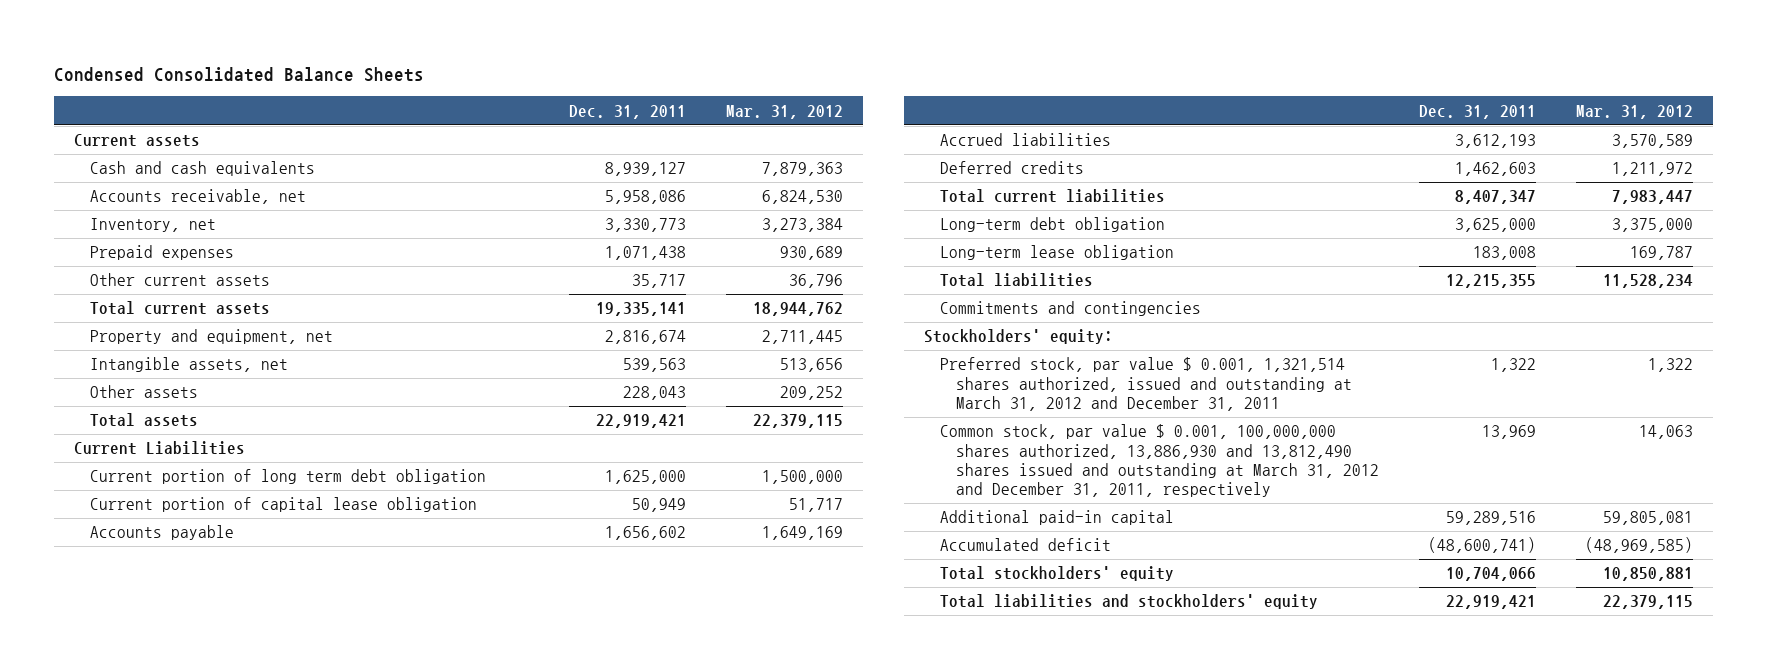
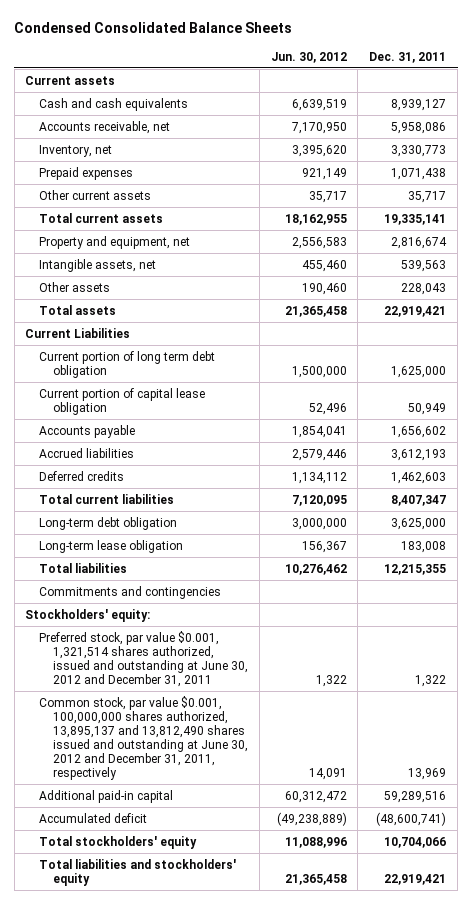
[726,104,844,119] Mar. 31, 2012 -> none
none -> [270,51,347,63] Jun. 30, 2012
[940,357,1353,412] Preferred stock, par value $ 0.001, 1,321,514 shares authorized, issued and outstanding at March 31, 2012 and December 31, 2011 -> [39,630,248,687] Preferred stock, par value $0.001, 1,321,514 shares authorized, issued and outstanding at June 30, 2012 and December 31, 2011
[940,424,1380,498] Common stock, par value $ 0.001, 100,000,000 shares authorized, 13,886,930 and 13,812,490 shares issued and outstanding at March 31, 2012 and December 31, 2011, respectively -> [39,695,248,780] Common stock, par value $0.001, 100,000,000 shares authorized, 13,895,137 and 13,812,490 shares issued and outstanding at June 30, 2012 and December 31, 2011, respectively

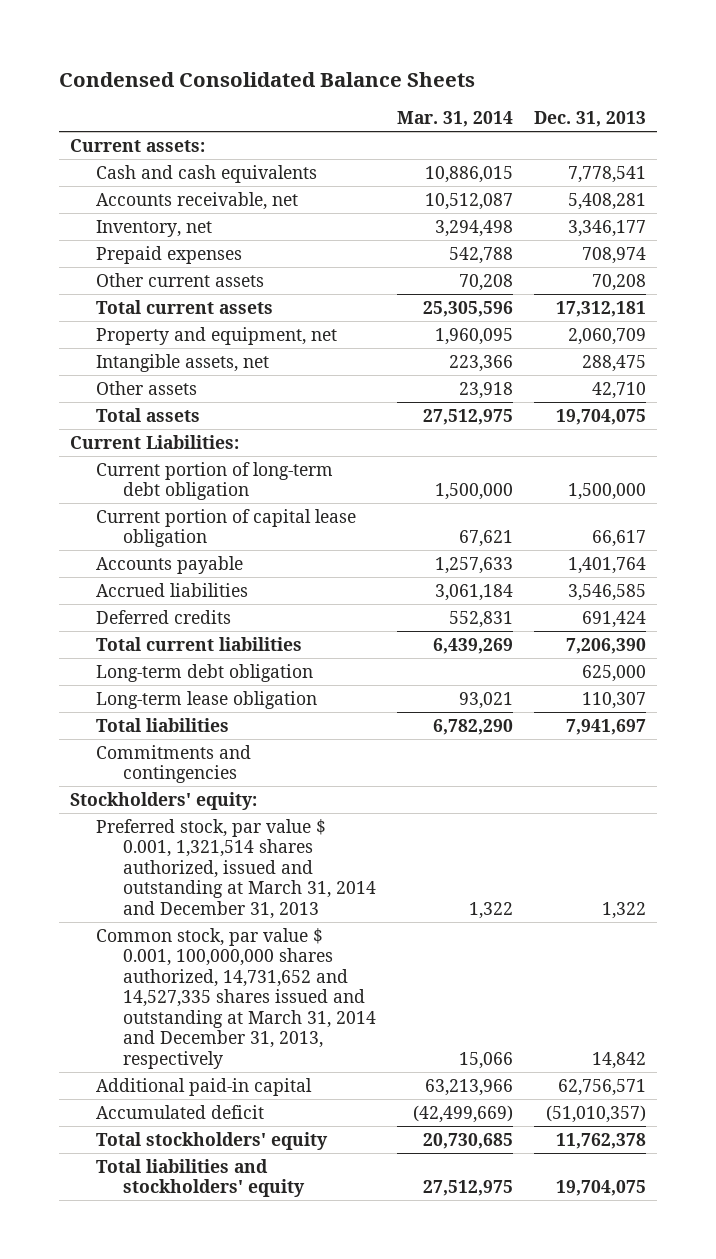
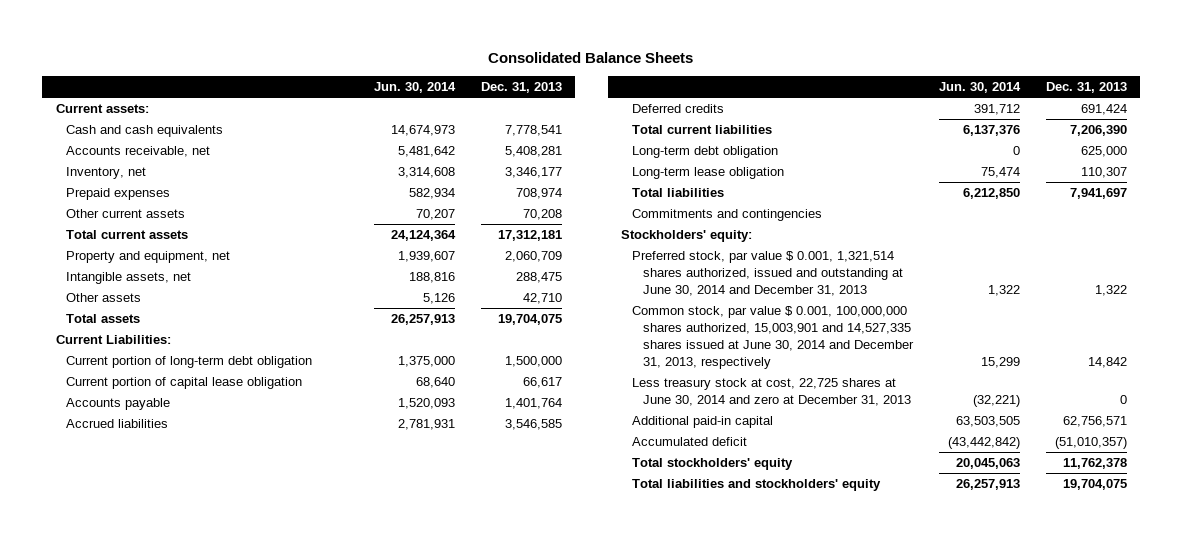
[59,71,476,87] Condensed Consolidated Balance Sheets -> [488,52,694,64] Consolidated Balance Sheets
[396,111,513,128] Mar. 31, 2014 -> none
none -> [373,82,456,94] Jun. 30, 2014
[96,818,376,919] Preferred stock, par value $ 0.001, 1,321,514 shares authorized, issued and outstanding at March 31, 2014 and December 31, 2013 -> [631,251,903,297] Preferred stock, par value $ 0.001, 1,321,514 shares authorized, issued and outstanding at June 30, 2014 and December 31, 2013
[96,927,376,1069] Common stock, par value $ 0.001, 100,000,000 shares authorized, 14,731,652 and 14,527,335 shares issued and outstanding at March 31, 2014 and December 31, 2013, respectively -> [631,306,914,370] Common stock, par value $ 0.001, 100,000,000 shares authorized, 15,003,901 and 14,527,335 shares issued at June 30, 2014 and December 31, 2013, respectively
none -> [631,378,911,407] Less treasury stock at cost, 22,725 shares at June 30, 2014 and zero at December 31, 2013

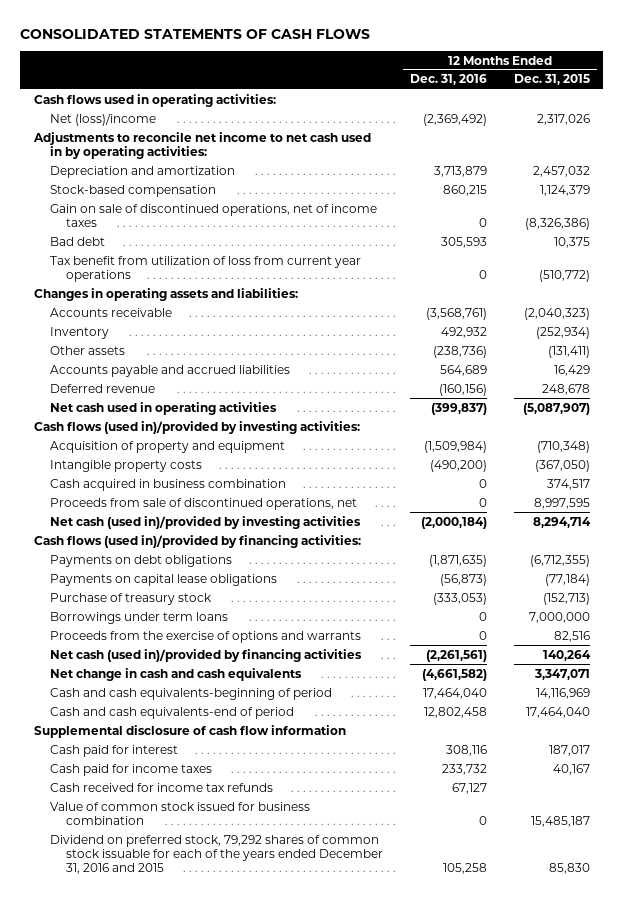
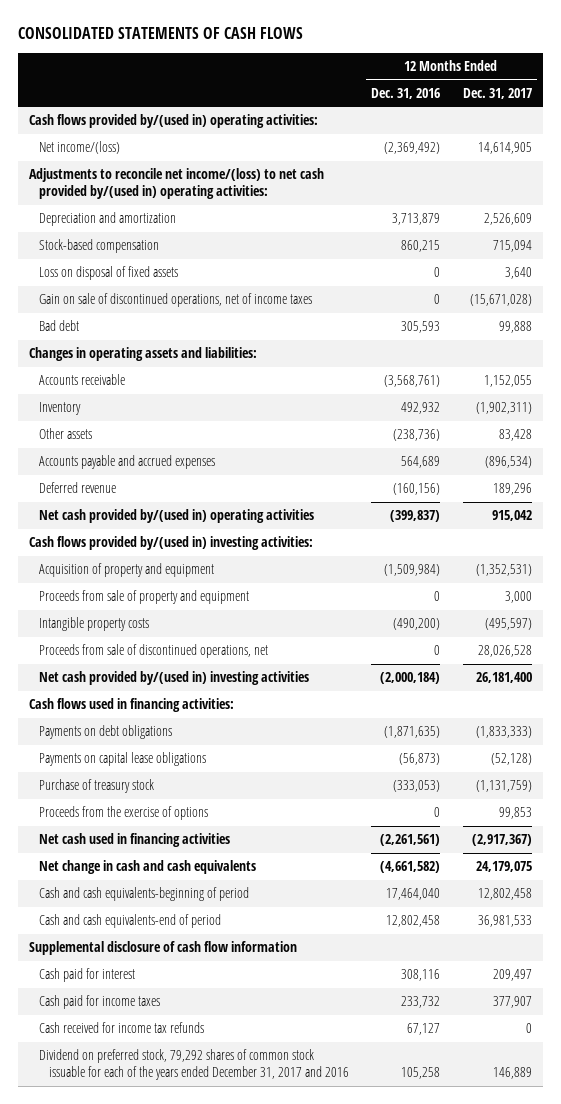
[513,74,590,86] Dec. 31, 2015 -> none
none -> [462,87,532,99] Dec. 31, 2017
[33,93,276,107] Cash flows used in operating activities: -> [29,114,319,129] Cash flows provided by/(used in) operating activities:
[49,112,156,126] Net (loss)/income -> [38,141,120,155] Net income/(loss)
[32,131,371,159] Adjustments to reconcile net income to net cash used in by operating activities: -> [29,168,325,200] Adjustments to reconcile net income/(loss) to net cash provided by/(used in) operating activities:
none -> [38,266,178,281] Loss on disposal of fixed assets
[49,255,361,282] Tax benefit from utilization of loss from current year operations -> none
[49,364,290,377] Accounts payable and accrued liabilities -> [38,455,215,470] Accounts payable and accrued expenses
[49,401,277,415] Net cash used in operating activities -> [38,509,314,524] Net cash provided by/(used in) operating activities
[33,420,360,434] Cash flows (used in)/provided by investing activities: -> [29,536,314,551] Cash flows provided by/(used in) investing activities:
none -> [38,590,249,605] Proceeds from sale of property and equipment
[49,478,286,491] Cash acquired in business combination -> none
[49,515,361,529] Net cash (used in)/provided by investing activities -> [38,671,309,686] Net cash provided by/(used in) investing activities
[33,534,361,548] Cash flows (used in)/provided by financing activities: -> [29,698,235,713] Cash flows used in financing activities:
[49,611,228,624] Borrowings under term loans -> none
[49,630,361,643] Proceeds from the exercise of options and warrants -> [38,806,208,821] Proceeds from the exercise of options
[49,648,362,662] Net cash (used in)/provided by financing activities -> [38,833,230,848] Net cash used in financing activities
[49,801,310,825] Value of common stock issued for business combination -> none
[49,834,383,874] Dividend on preferred stock, 79,292 shares of common stock issuable for each of the years ended December 31, 2016 and 2015 -> [38,1049,349,1081] Dividend on preferred stock, 79,292 shares of common stock issuable for each of the years ended December 31, 2017 and 2016

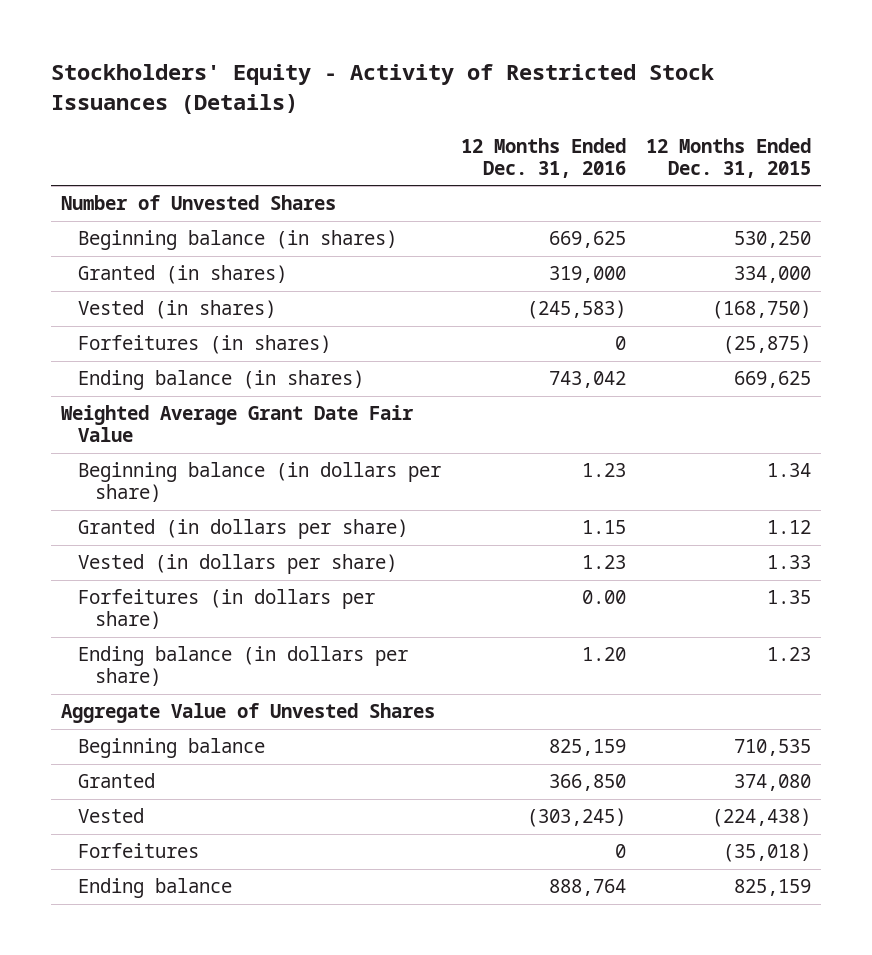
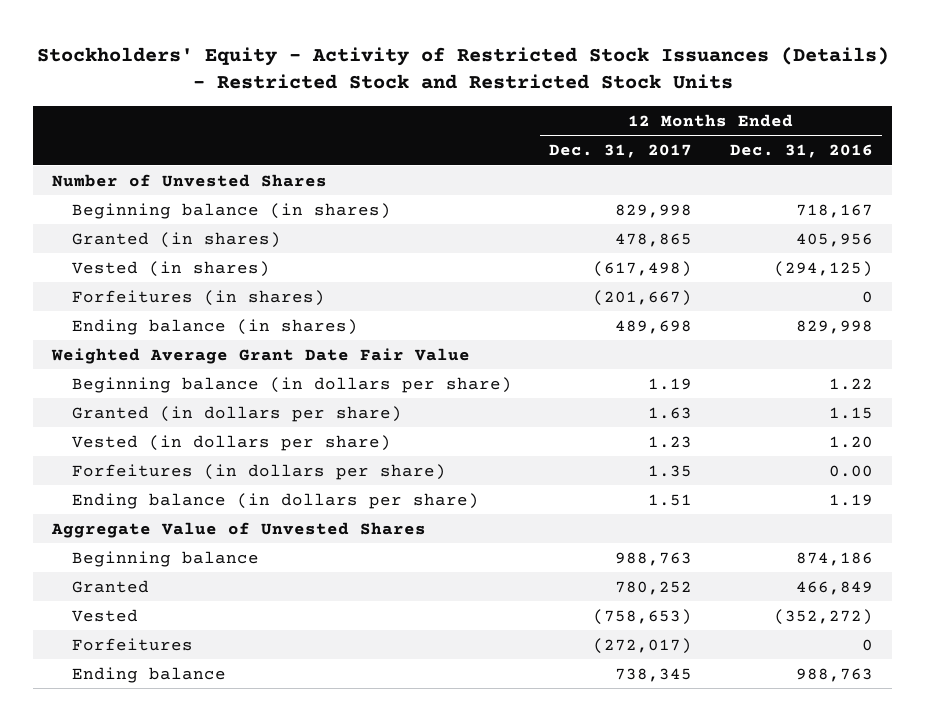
[50,64,714,114] Stockholders' Equity - Activity of Restricted Stock Issuances (Details) -> [36,46,889,90] Stockholders' Equity - Activity of Restricted Stock Issuances (Details) - Restricted Stock and Restricted Stock Units
[646,137,812,178] 12 Months Ended Dec. 31, 2015 -> none
none -> [549,144,693,159] Dec. 31, 2017
[548,231,626,249] 669,625 -> [796,203,874,218] 718,167
[548,266,626,284] 319,000 -> [796,232,874,247] 405,956
[526,300,626,320] (245,583) -> [774,260,874,277] (294,125)
[548,371,626,389] 743,042 -> [796,319,874,334] 829,998
[581,463,626,478] 1.23 -> [829,377,874,390] 1.22
[581,555,626,570] 1.23 -> [829,435,874,448] 1.20
[581,647,626,662] 1.20 -> [829,493,874,506] 1.19
[548,739,626,757] 825,159 -> [796,551,874,566] 874,186
[548,774,626,792] 366,850 -> [796,580,874,595] 466,849
[526,808,626,828] (303,245) -> [774,608,874,625] (352,272)
[548,879,626,897] 888,764 -> [796,667,874,682] 988,763

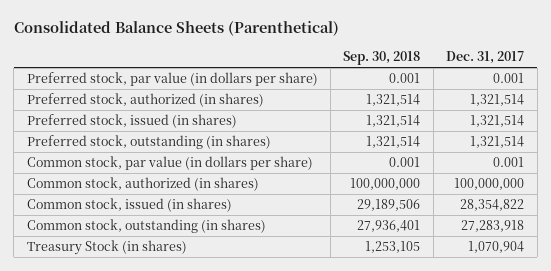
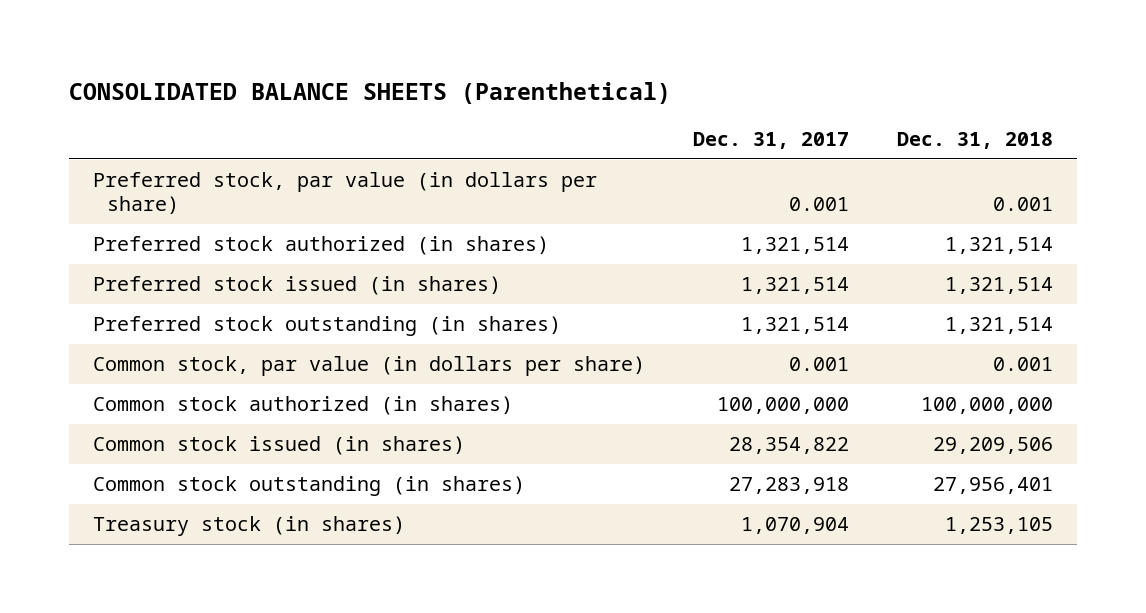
[13,21,339,37] Consolidated Balance Sheets (Parenthetical) -> [68,81,671,104] CONSOLIDATED BALANCE SHEETS (Parenthetical)
[343,51,421,66] Sep. 30, 2018 -> none
none -> [897,132,1054,150] Dec. 31, 2018
[26,93,264,108] Preferred stock, authorized (in shares) -> [92,235,549,255] Preferred stock authorized (in shares)
[26,114,237,129] Preferred stock, issued (in shares) -> [92,275,501,295] Preferred stock issued (in shares)
[26,135,271,150] Preferred stock, outstanding (in shares) -> [92,315,561,336] Preferred stock outstanding (in shares)
[26,177,259,192] Common stock, authorized (in shares) -> [92,395,513,415] Common stock authorized (in shares)
[26,198,232,213] Common stock, issued (in shares) -> [92,435,465,455] Common stock issued (in shares)
[26,219,266,234] Common stock, outstanding (in shares) -> [92,475,525,496] Common stock outstanding (in shares)
[26,240,187,256] Treasury Stock (in shares) -> [92,515,405,536] Treasury stock (in shares)

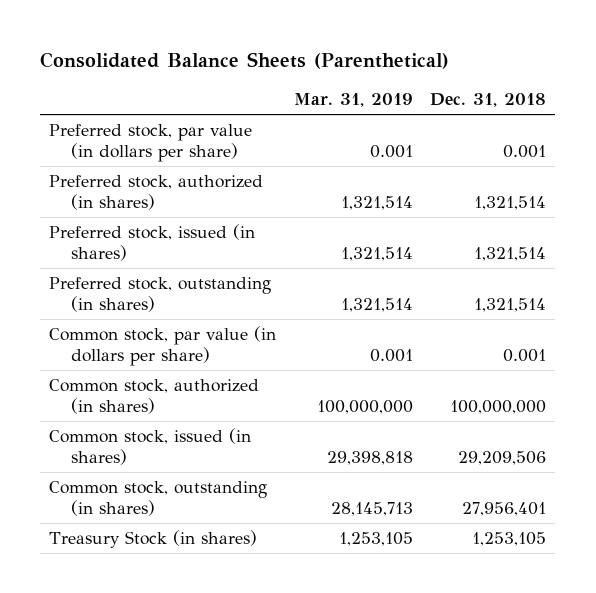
[68,81,671,104] CONSOLIDATED BALANCE SHEETS (Parenthetical) -> [40,52,450,70] Consolidated Balance Sheets (Parenthetical)
[692,132,849,150] Dec. 31, 2017 -> none
none -> [293,93,413,108] Mar. 31, 2019
[92,235,549,255] Preferred stock authorized (in shares) -> [49,175,264,210] Preferred stock, authorized (in shares)
[92,275,501,295] Preferred stock issued (in shares) -> [49,224,256,261] Preferred stock, issued (in shares)
[92,315,561,336] Preferred stock outstanding (in shares) -> [49,277,272,312] Preferred stock, outstanding (in shares)
[92,395,513,415] Common stock authorized (in shares) -> [49,379,260,414] Common stock, authorized (in shares)
[92,435,465,455] Common stock issued (in shares) -> [49,428,252,465] Common stock, issued (in shares)
[92,475,525,496] Common stock outstanding (in shares) -> [49,481,268,516] Common stock, outstanding (in shares)
[92,515,405,536] Treasury stock (in shares) -> [49,530,258,549] Treasury Stock (in shares)

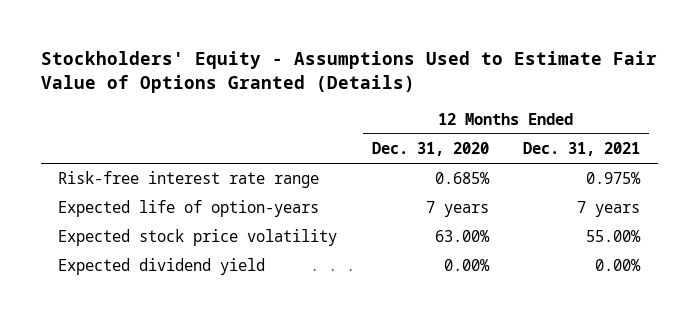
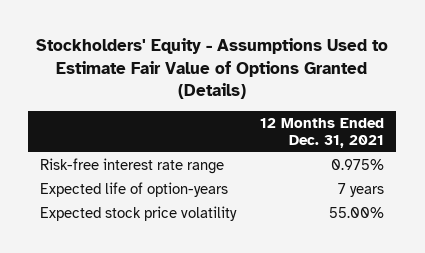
[371,142,489,157] Dec. 31, 2020 -> none
[58,258,266,276] Expected dividend yield -> none

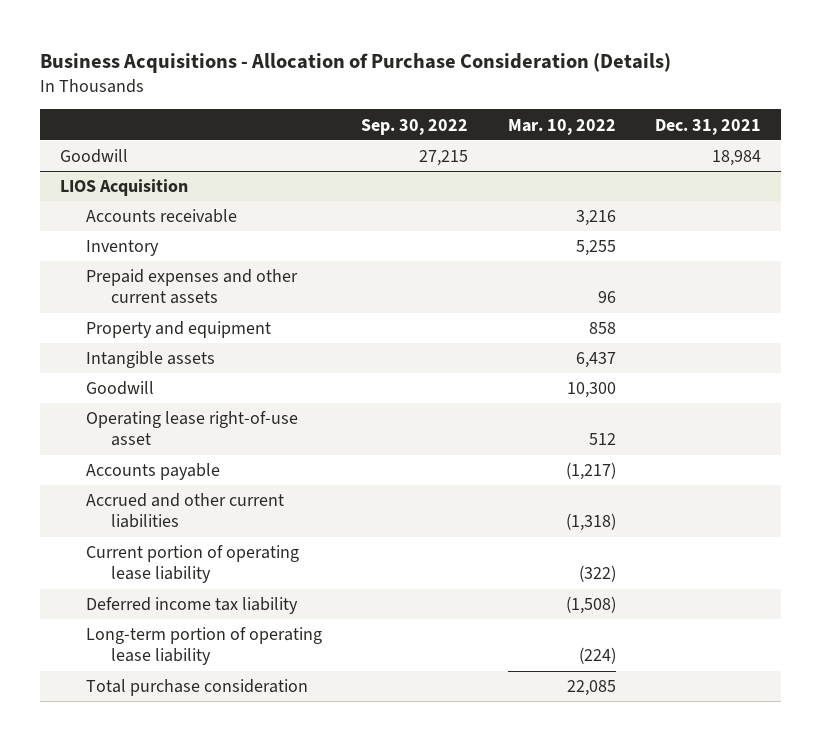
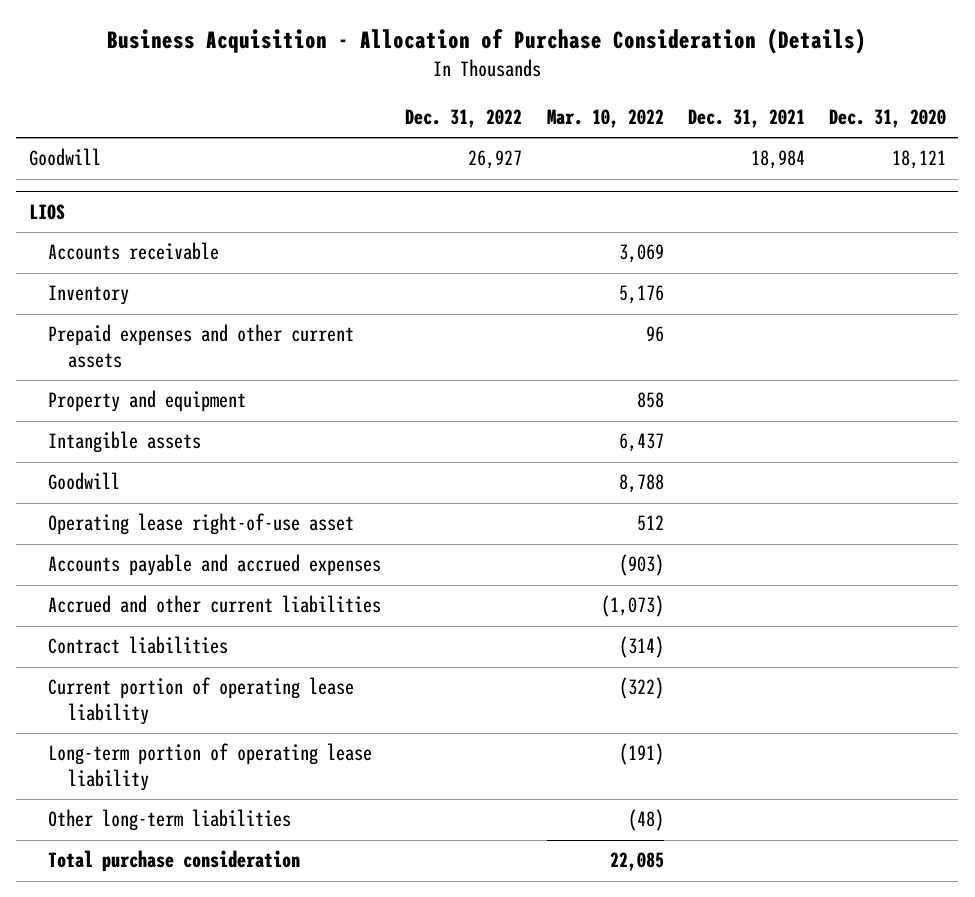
[40,52,672,73] Business Acquisitions - Allocation of Purchase Consideration (Details) -> [107,28,867,55] Business Acquisition - Allocation of Purchase Consideration (Details)
[361,118,469,135] Sep. 30, 2022 -> none
none -> [405,108,523,128] Dec. 31, 2022
none -> [829,108,947,128] Dec. 31, 2020
[59,179,188,197] LIOS Acquisition -> [28,204,65,221] LIOS
[575,210,616,227] 3,216 -> [618,244,664,264] 3,069
[575,240,616,257] 5,255 -> [618,285,664,305] 5,176
[566,382,616,399] 10,300 -> [618,474,664,494] 8,788
[85,463,220,481] Accounts payable -> [48,554,382,577] Accounts payable and accrued expenses
[565,462,616,481] (1,217) -> [618,554,664,577] (903)
[565,513,616,532] (1,318) -> [600,595,664,618] (1,073)
none -> [48,636,229,655] Contract liabilities
[85,597,298,615] Deferred income tax liability -> none
[578,647,616,665] (224) -> [618,743,664,766] (191)
none -> [48,809,292,832] Other long-term liabilities

